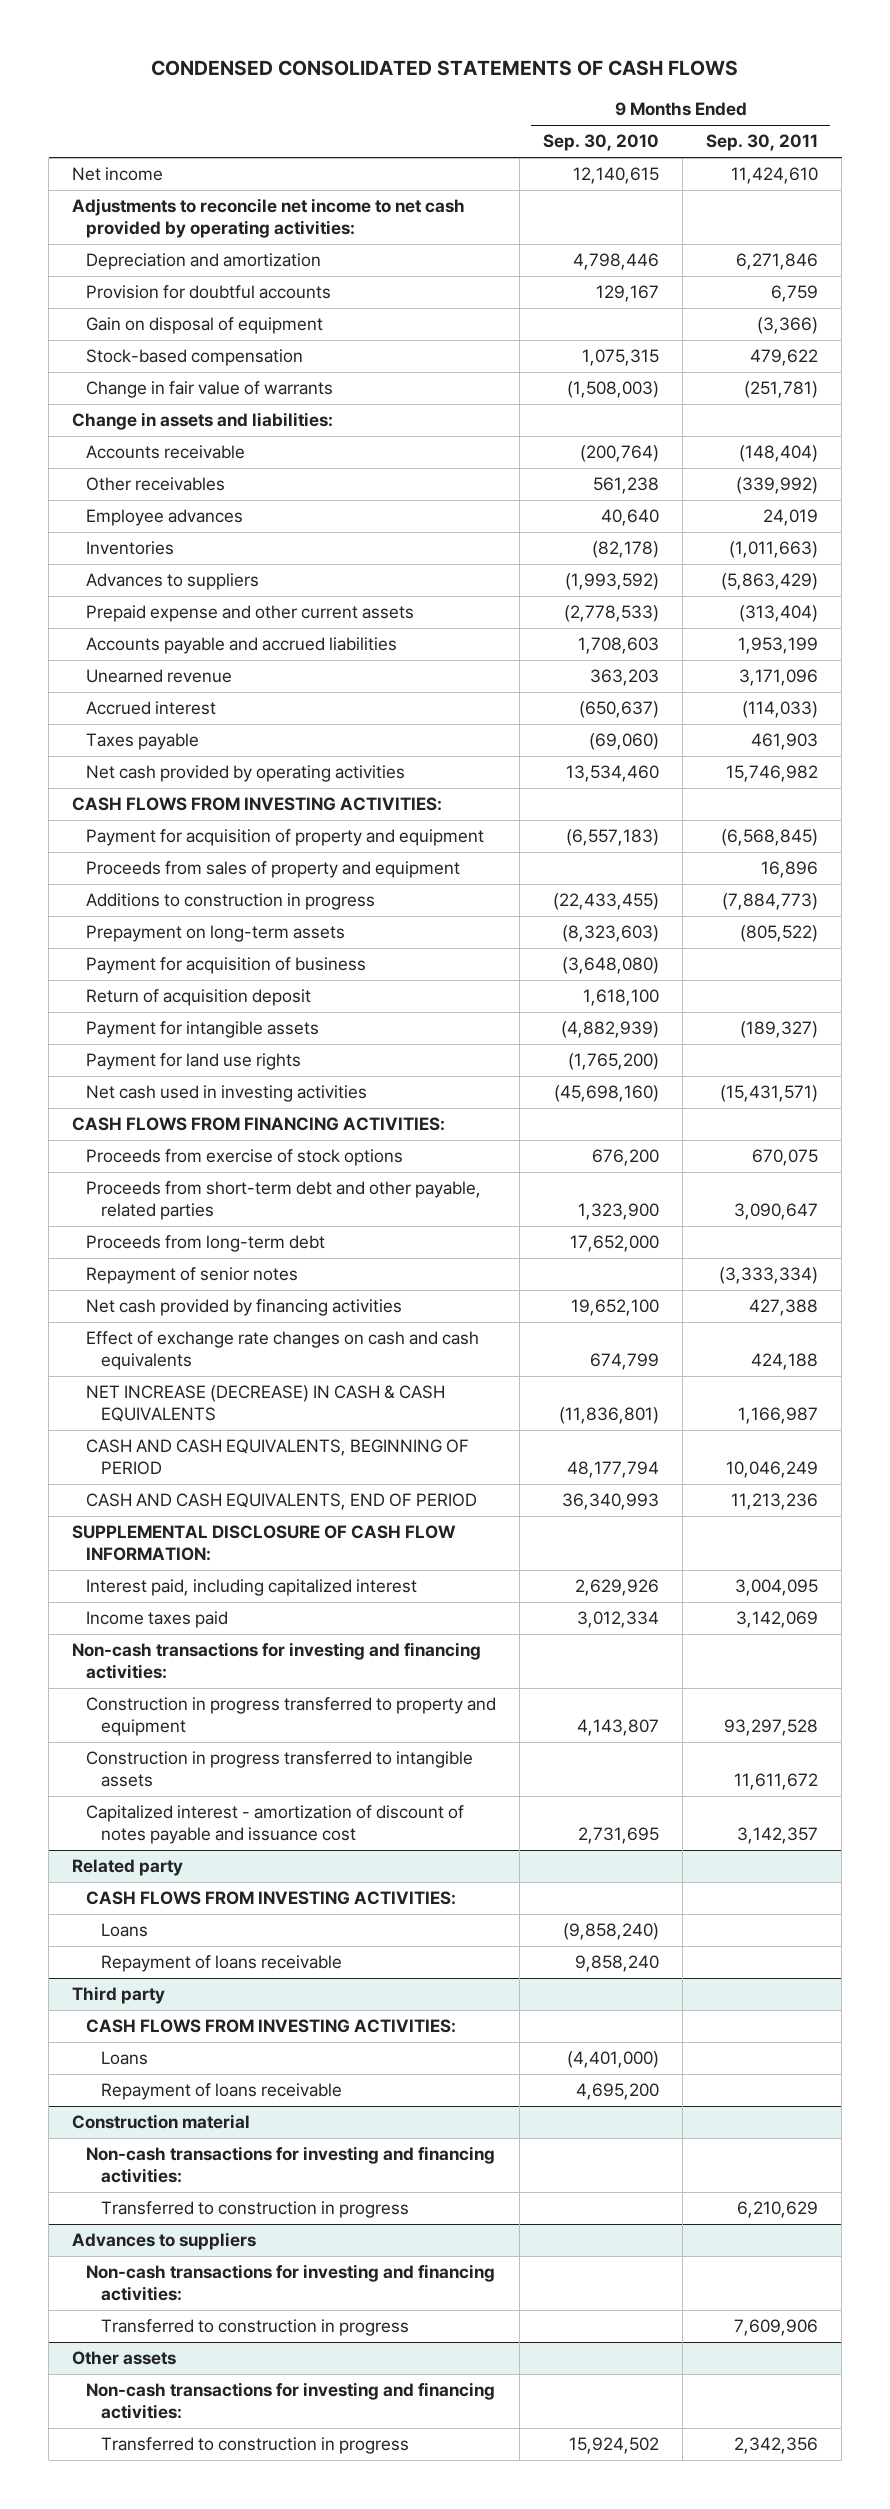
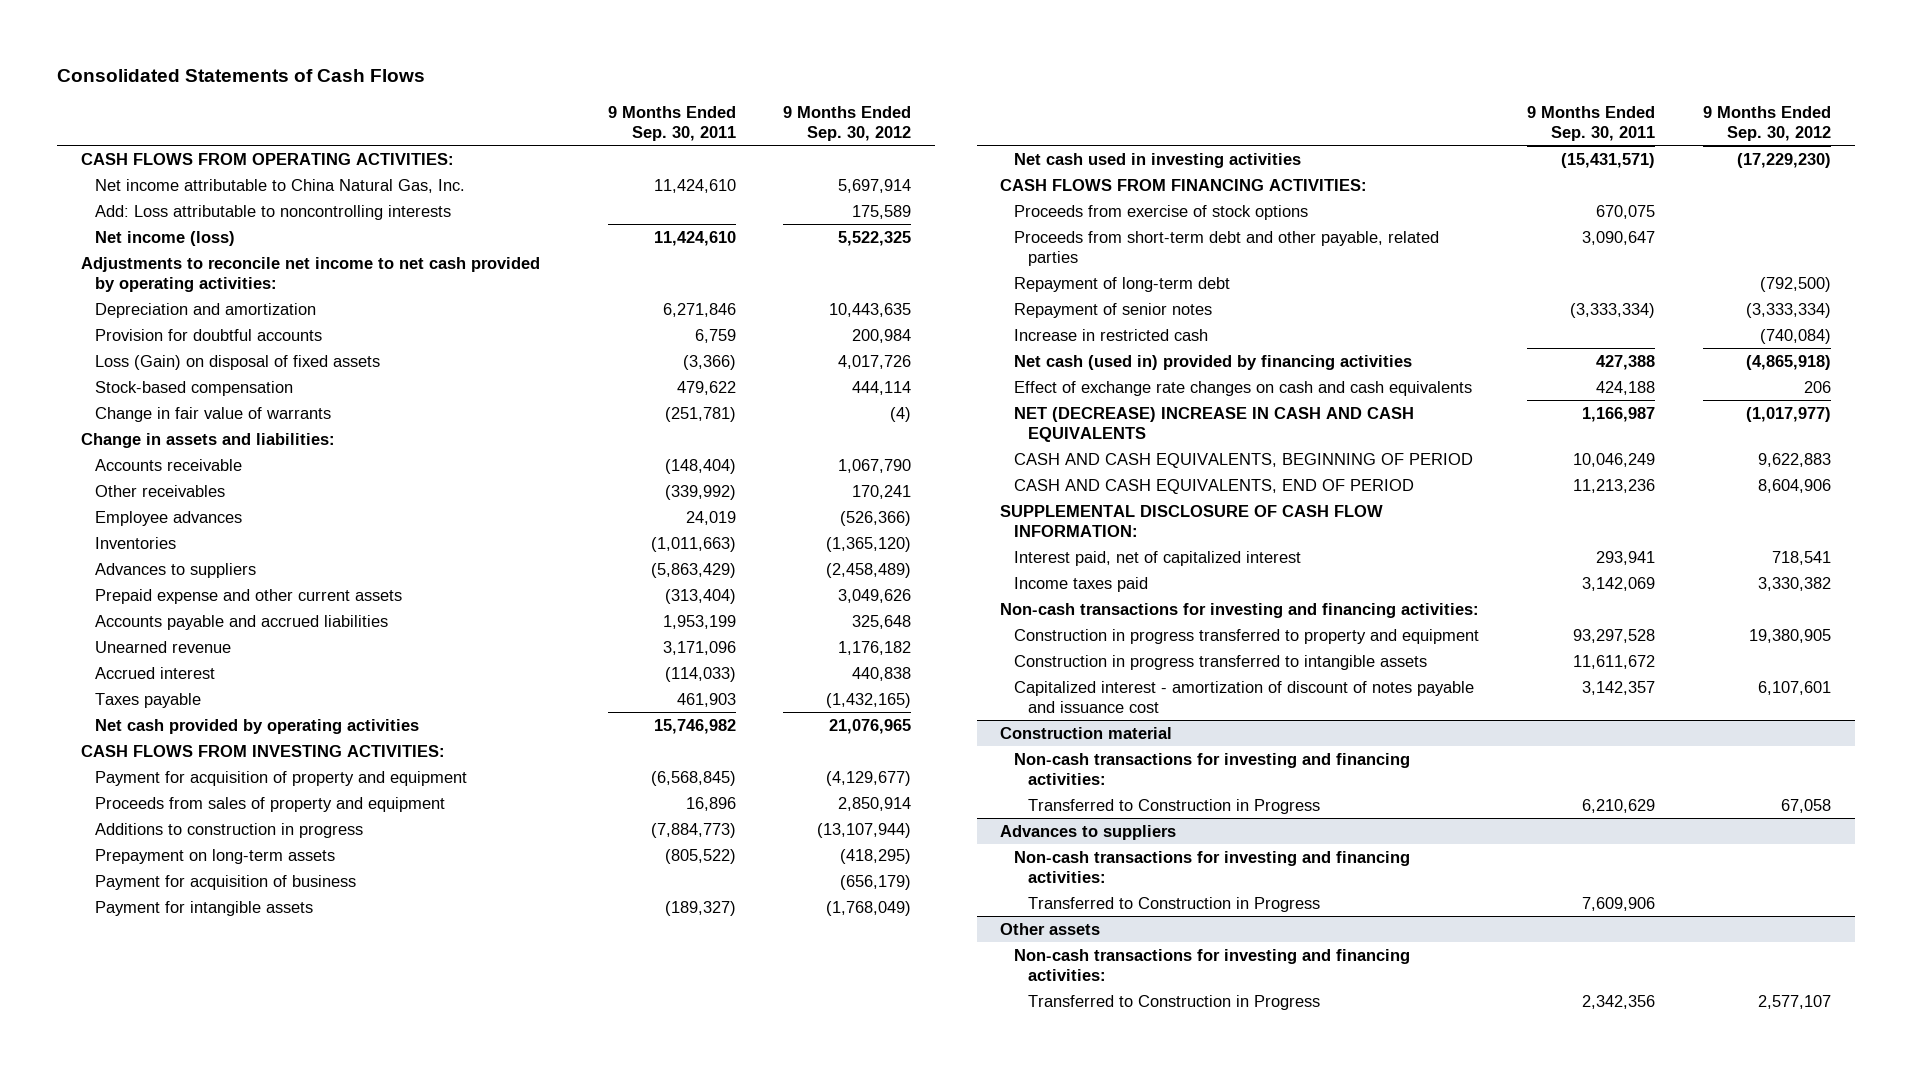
[151,60,739,77] CONDENSED CONSOLIDATED STATEMENTS OF CASH FLOWS -> [56,69,425,83] Consolidated Statements of Cash Flows
[543,134,660,152] Sep. 30, 2010 -> none
none -> [783,105,912,142] 9 Months Ended Sep. 30, 2012
none -> [80,152,454,165] CASH FLOWS FROM OPERATING ACTIVITIES:
[71,167,163,182] Net income -> [94,178,465,193] Net income attributable to China Natural Gas, Inc.
none -> [94,204,451,220] Add: Loss attributable to noncontrolling interests
none -> [94,230,235,246] Net income (loss)
[86,317,324,335] Gain on disposal of equipment -> [94,354,380,370] Loss (Gain) on disposal of fixed assets
[86,989,312,1007] Return of acquisition deposit -> none
[86,1053,302,1071] Payment for land use rights -> none
[86,1235,326,1253] Proceeds from long-term debt -> none
none -> [1014,276,1231,292] Repayment of long-term debt
none -> [1014,328,1209,341] Increase in restricted cash
[86,1299,403,1317] Net cash provided by financing activities -> [1014,354,1413,370] Net cash (used in) provided by financing activities
[86,1385,446,1422] NET INCREASE (DECREASE) IN CASH & CASH EQUIVALENTS -> [1014,406,1415,443] NET (DECREASE) INCREASE IN CASH AND CASH EQUIVALENTS
[86,1579,418,1597] Interest paid, including capitalized interest -> [1014,550,1302,566] Interest paid, net of capitalized interest
[735,1579,819,1597] 3,004,095 -> [1596,550,1656,565] 293,941
[71,1859,183,1877] Related party -> none
[86,1891,457,1906] CASH FLOWS FROM INVESTING ACTIVITIES: -> none
[100,1923,148,1938] Loans -> none
[100,1955,342,1973] Repayment of loans receivable -> none
[71,1986,165,2005] Third party -> none
[86,2019,457,2034] CASH FLOWS FROM INVESTING ACTIVITIES: -> none
[100,2051,148,2066] Loans -> none
[100,2083,342,2101] Repayment of loans receivable -> none
[100,2201,409,2219] Transferred to construction in progress -> [1028,798,1321,814] Transferred to Construction in Progress
[100,2319,409,2337] Transferred to construction in progress -> [1028,896,1321,912] Transferred to Construction in Progress
[100,2437,409,2455] Transferred to construction in progress -> [1028,994,1321,1010] Transferred to Construction in Progress

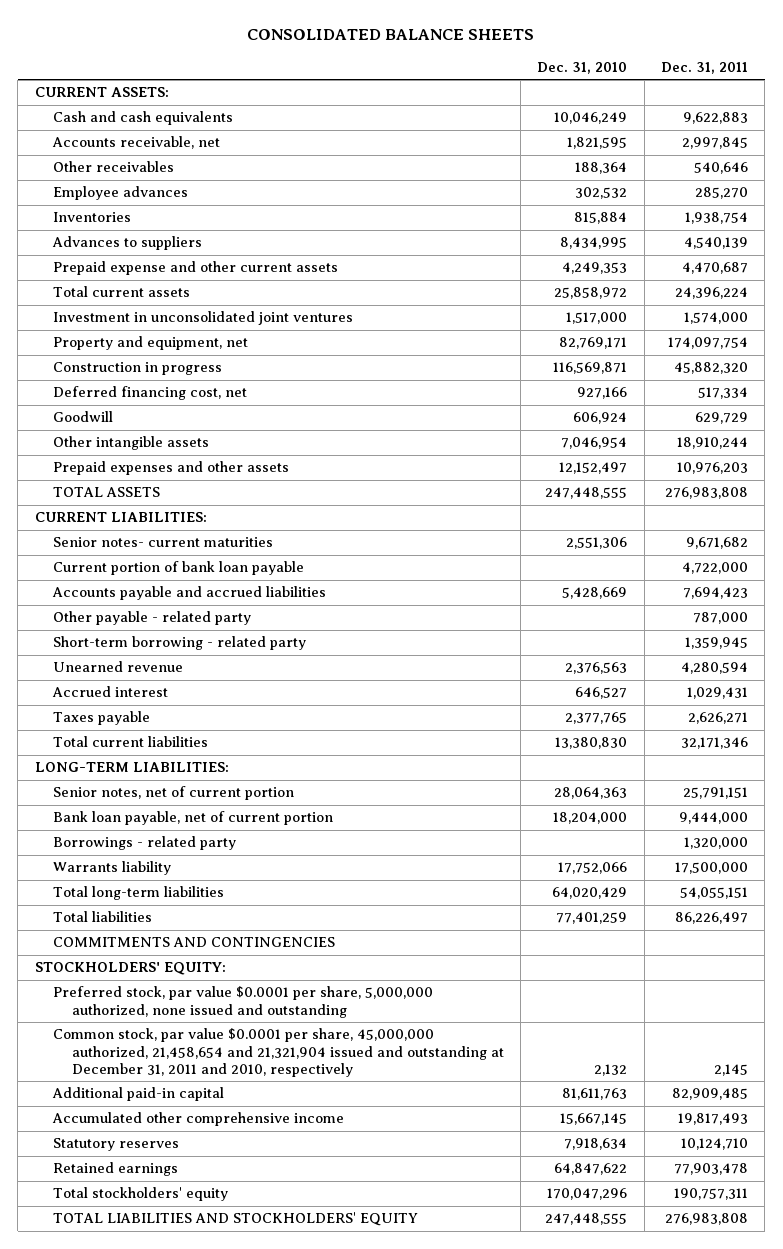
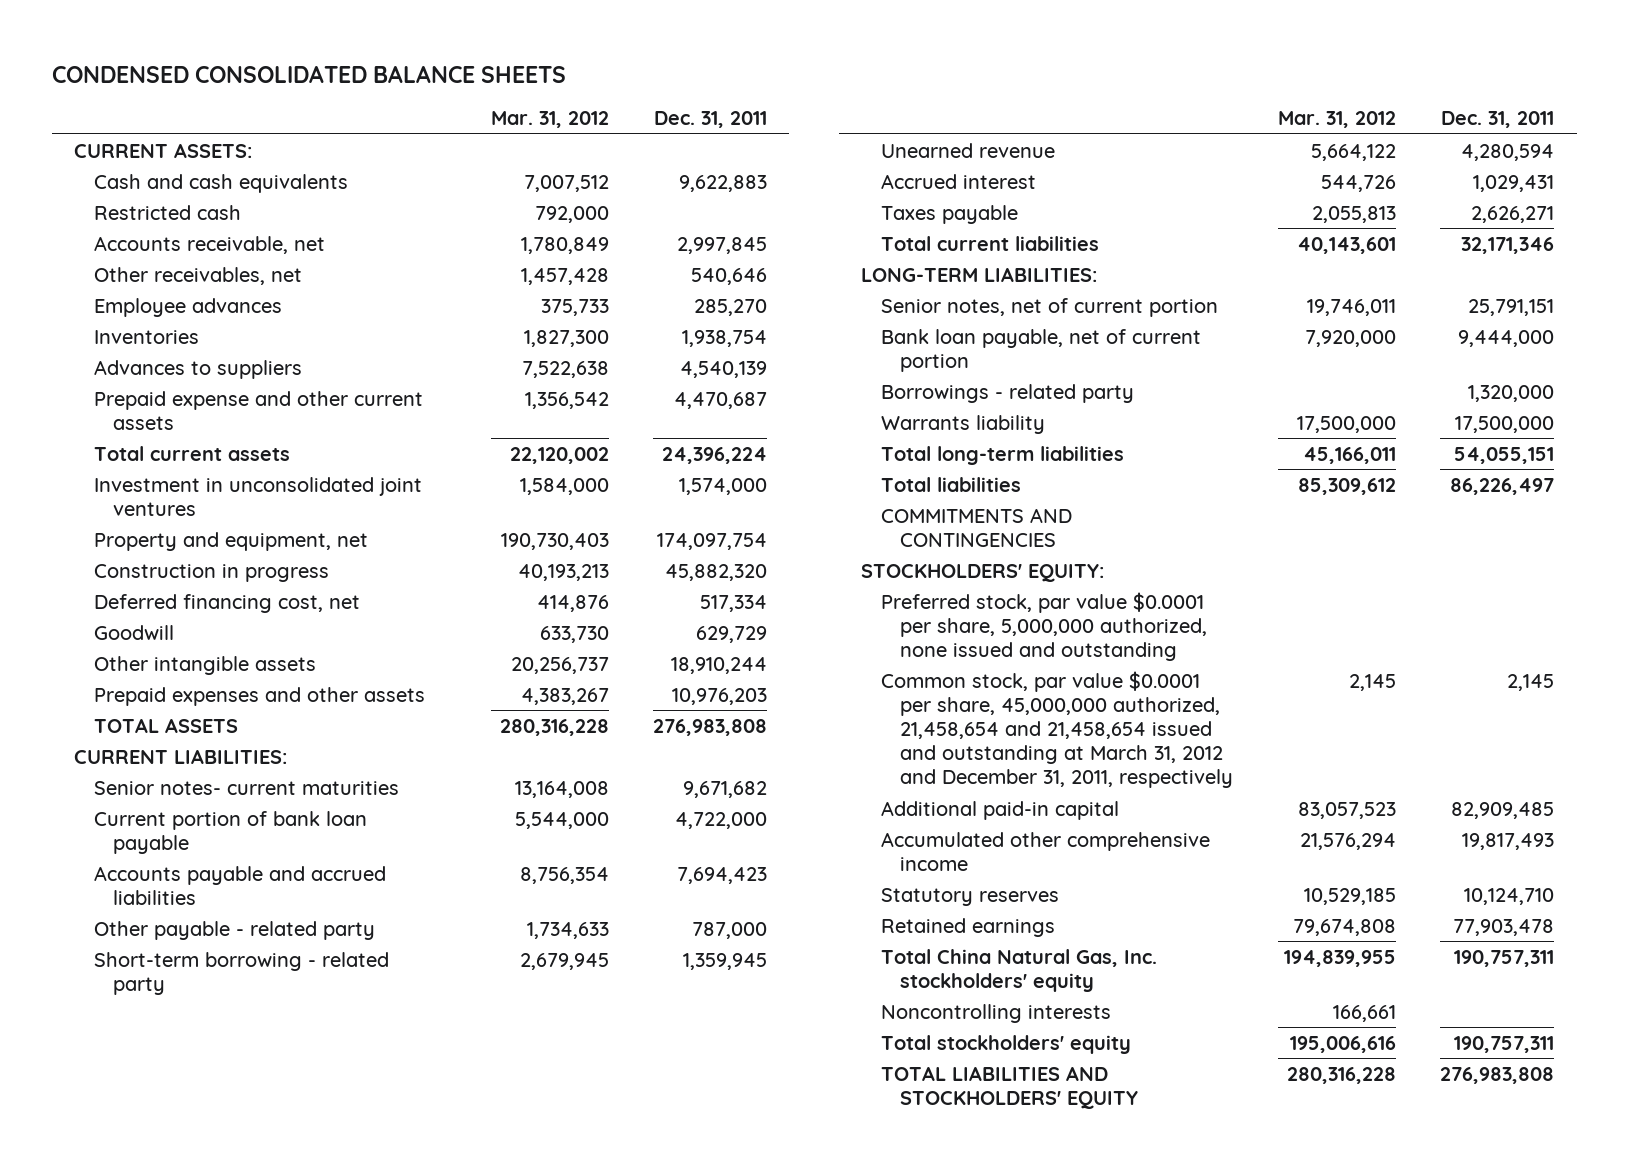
[247,29,535,41] CONSOLIDATED BALANCE SHEETS -> [51,64,566,83] CONDENSED CONSOLIDATED BALANCE SHEETS
[537,61,628,74] Dec. 31, 2010 -> none
none -> [490,111,609,129] Mar. 31, 2012
none -> [93,204,241,220] Restricted cash
[53,161,175,173] Other receivables -> [93,266,302,285] Other receivables, net
[53,1028,504,1077] Common stock, par value $0.0001 per share, 45,000,000 authorized, 21,458,654 and 21,321,904 issued and outstanding at December 31, 2011 and 2010, respectively -> [880,670,1234,789] Common stock, par value $0.0001 per share, 45,000,000 authorized, 21,458,654 and 21,458,654 issued and outstanding at March 31, 2012 and December 31, 2011, respectively
none -> [880,948,1157,992] Total China Natural Gas, Inc. stockholders' equity
none -> [880,1003,1111,1023] Noncontrolling interests

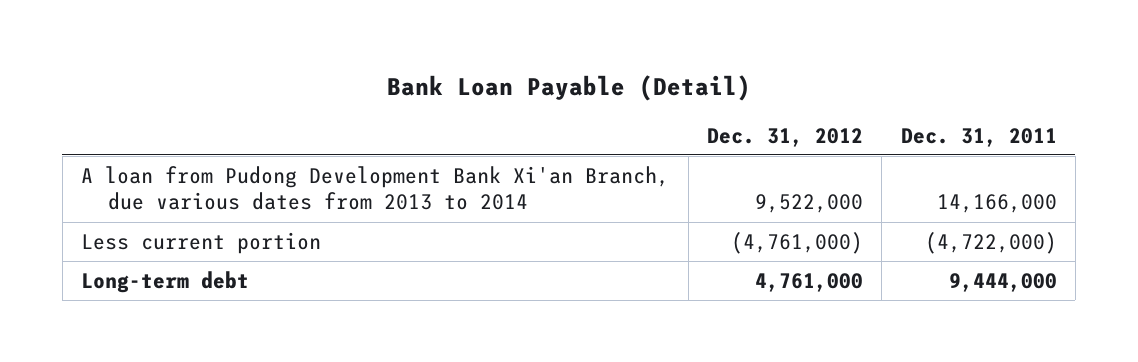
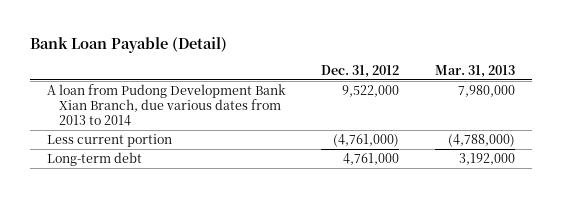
[900,127,1057,147] Dec. 31, 2011 -> none
none -> [434,65,515,79] Mar. 31, 2013
[81,165,670,211] A loan from Pudong Development Bank Xi'an Branch, due various dates from 2013 to 2014 -> [47,83,287,127] A loan from Pudong Development Bank Xian Branch, due various dates from 2013 to 2014

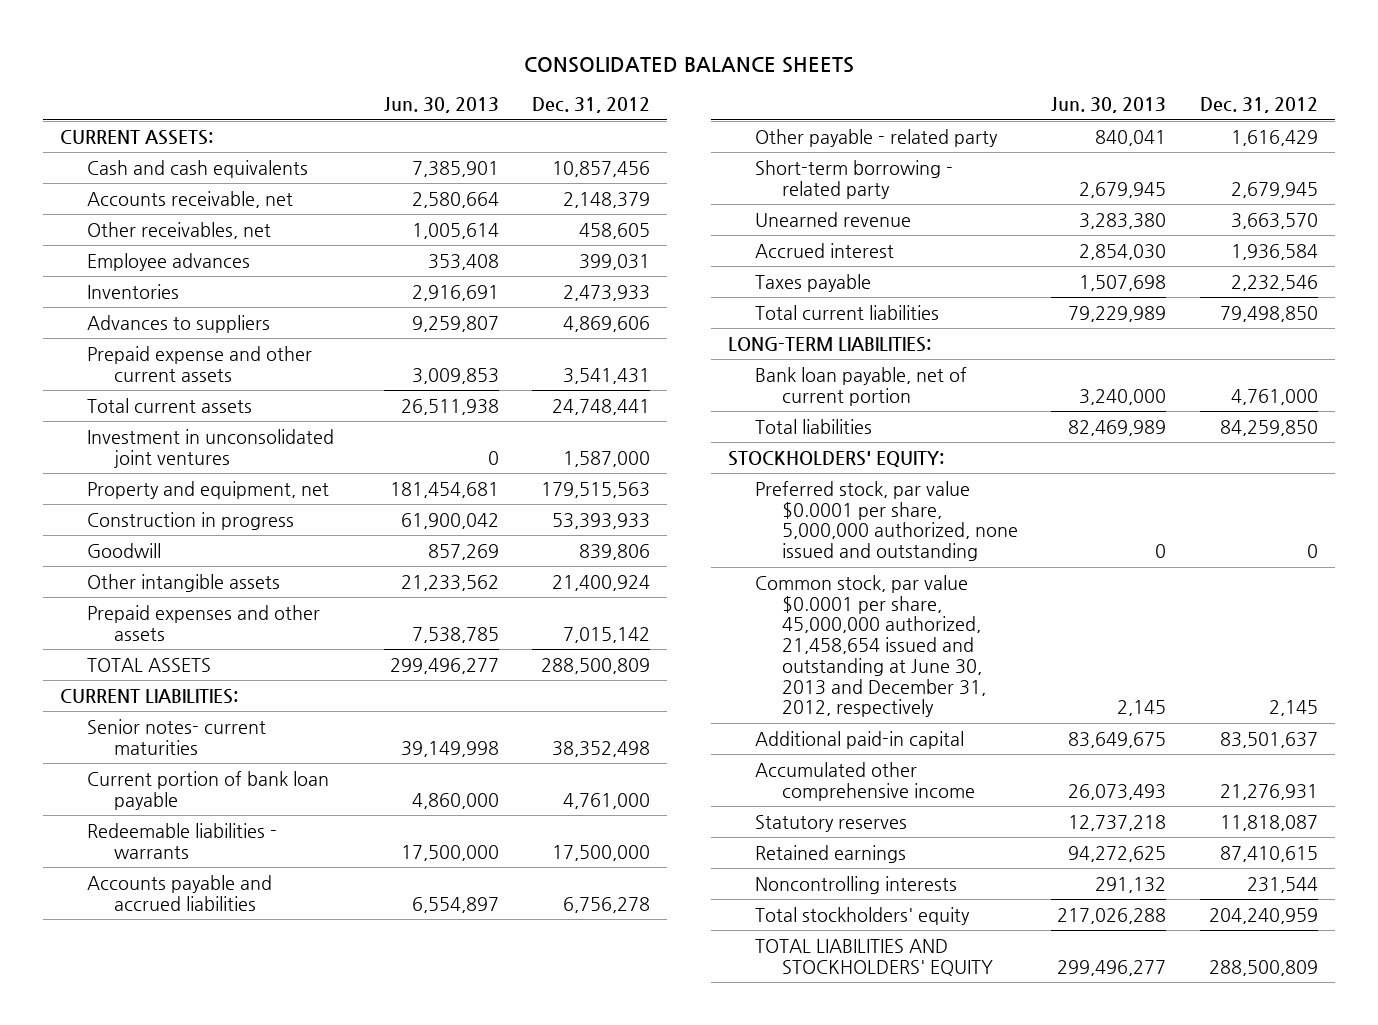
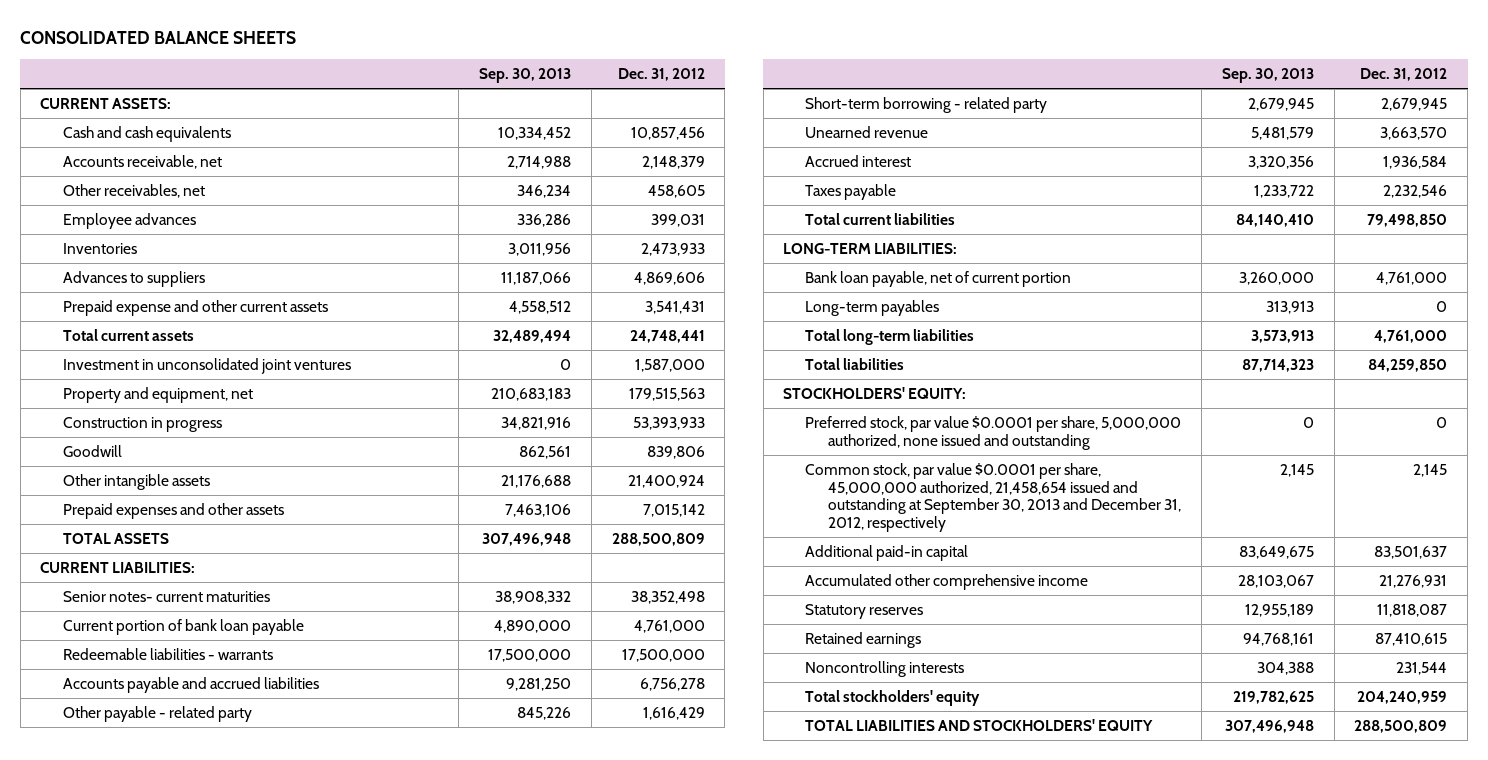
[383,97,499,114] Jun. 30, 2013 -> none
none -> [479,68,572,84] Sep. 30, 2013
none -> [805,299,940,316] Long-term payables
none -> [805,328,975,345] Total long-term liabilities
[754,574,986,718] Common stock, par value $0.0001 per share, 45,000,000 authorized, 21,458,654 issued and outstanding at June 30, 2013 and December 31, 2012, respectively -> [805,462,1181,533] Common stock, par value $0.0001 per share, 45,000,000 authorized, 21,458,654 issued and outstanding at September 30, 2013 and December 31, 2012, respectively

